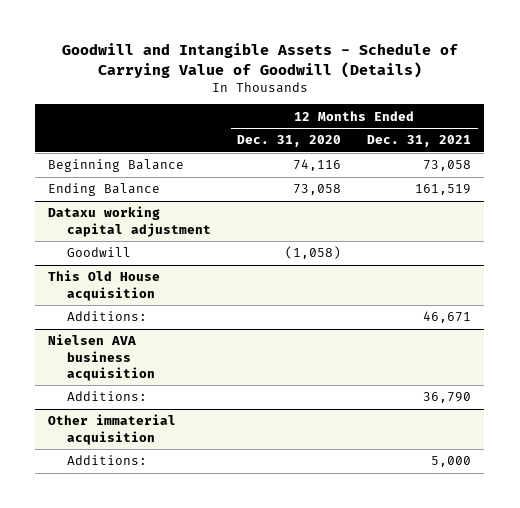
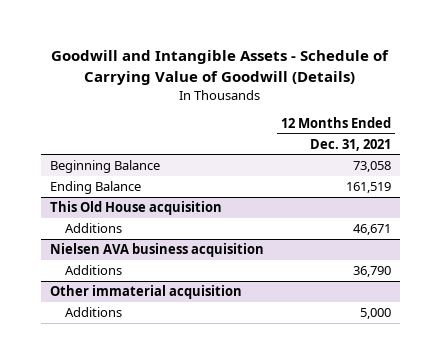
[237,135,342,148] Dec. 31, 2020 -> none
[48,206,212,237] Dataxu working capital adjustment -> none
[67,247,132,258] Goodwill -> none
[67,311,148,322] Additions: -> [65,223,123,234] Additions
[67,391,148,402] Additions: -> [65,265,123,276] Additions
[67,455,148,466] Additions: -> [65,307,123,318] Additions

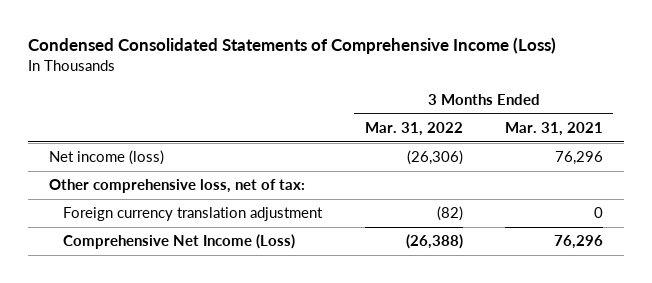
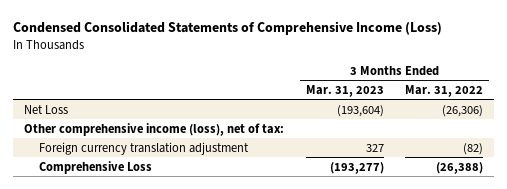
[504,122,603,137] Mar. 31, 2021 -> none
none -> [305,84,384,97] Mar. 31, 2023
[49,150,165,166] Net income (loss) -> [23,104,68,114] Net Loss
[49,179,306,194] Other comprehensive loss, net of tax: -> [23,122,284,136] Other comprehensive income (loss), net of tax:
[63,234,296,250] Comprehensive Net Income (Loss) -> [39,160,153,174] Comprehensive Loss

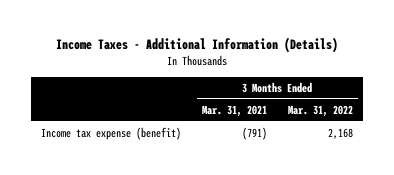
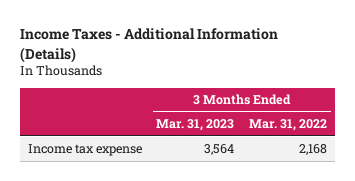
[202,104,268,117] Mar. 31, 2021 -> none
none -> [156,119,235,132] Mar. 31, 2023
[41,127,182,141] Income tax expense (benefit) -> [27,144,142,157] Income tax expense

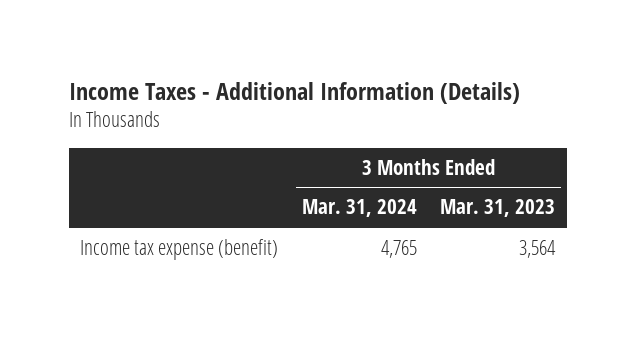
[249,119,328,132] Mar. 31, 2022 -> none
none -> [301,199,417,218] Mar. 31, 2024
[27,144,142,157] Income tax expense -> [80,239,279,261] Income tax expense (benefit)

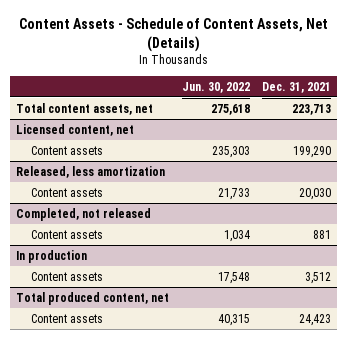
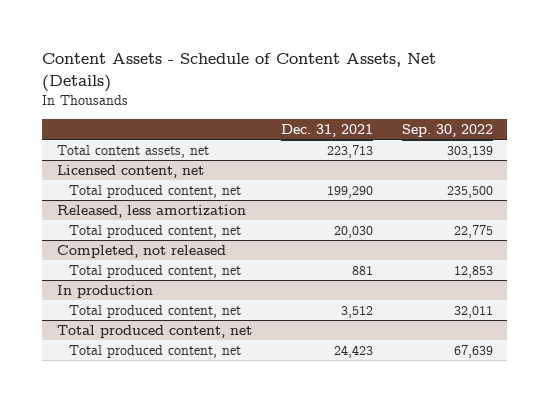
[181,81,250,93] Jun. 30, 2022 -> none
none -> [401,124,493,138] Sep. 30, 2022
[30,145,103,155] Content assets -> [69,184,242,198] Total produced content, net
[30,187,103,197] Content assets -> [69,224,242,238] Total produced content, net
[30,229,103,239] Content assets -> [69,264,242,278] Total produced content, net
[30,271,103,281] Content assets -> [69,304,242,318] Total produced content, net
[30,313,103,323] Content assets -> [69,344,242,358] Total produced content, net

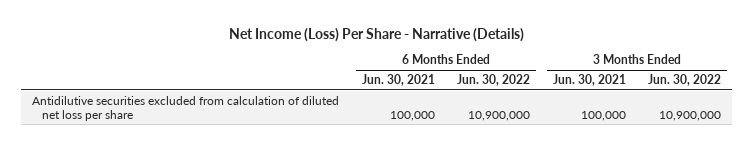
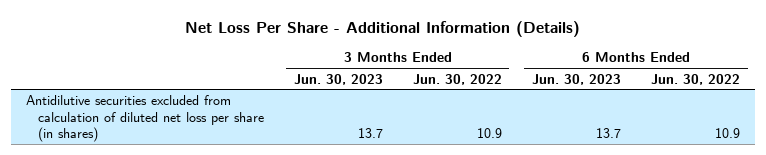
[228,27,524,42] Net Income (Loss) Per Share - Narrative (Details) -> [185,20,581,37] Net Loss Per Share - Additional Information (Details)
[361,74,435,87] Jun. 30, 2021 -> none
[552,74,626,87] Jun. 30, 2021 -> none
none -> [293,73,383,85] Jun. 30, 2023
none -> [531,73,621,85] Jun. 30, 2023
[32,95,340,121] Antidilutive securities excluded from calculation of diluted net loss per share -> [26,95,264,143] Antidilutive securities excluded from calculation of diluted net loss per share (in shares)
[468,110,531,121] 10,900,000 -> [714,128,740,139] 10.9
[659,110,722,121] 10,900,000 -> [476,128,502,139] 10.9

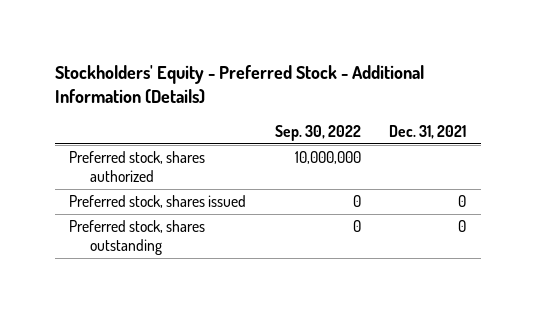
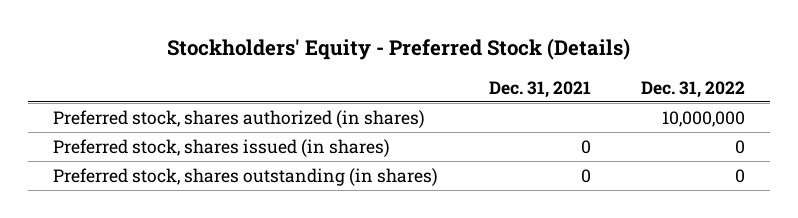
[54,64,424,105] Stockholders' Equity - Preferred Stock - Additional Information (Details) -> [167,38,631,61] Stockholders' Equity - Preferred Stock (Details)
[274,125,361,142] Sep. 30, 2022 -> none
none -> [640,80,745,98] Dec. 31, 2022
[68,151,205,182] Preferred stock, shares authorized -> [53,109,426,128] Preferred stock, shares authorized (in shares)
[68,195,246,209] Preferred stock, shares issued -> [53,138,391,157] Preferred stock, shares issued (in shares)
[68,220,205,255] Preferred stock, shares outstanding -> [53,167,439,186] Preferred stock, shares outstanding (in shares)

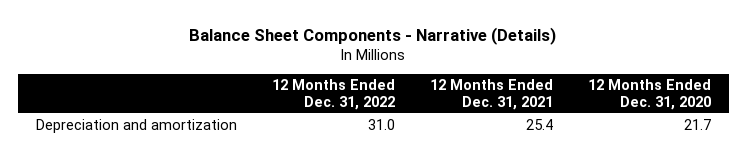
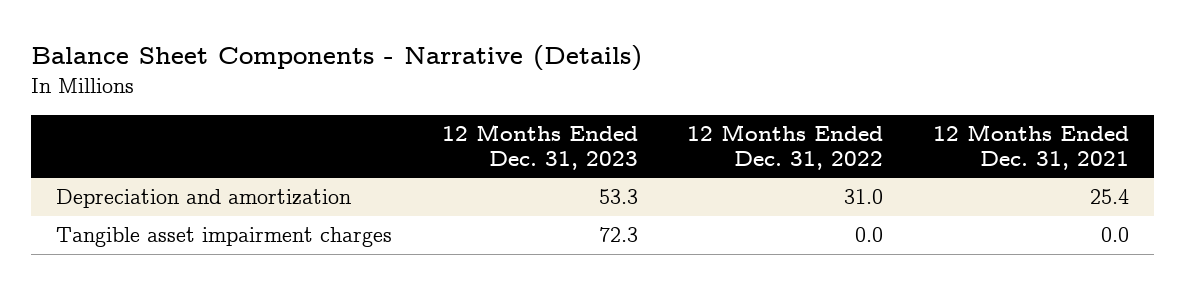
[587,79,711,110] 12 Months Ended Dec. 31, 2020 -> none
none -> [441,123,638,170] 12 Months Ended Dec. 31, 2023
none -> [56,227,393,248] Tangible asset impairment charges

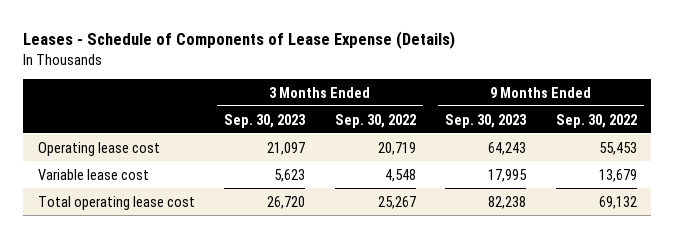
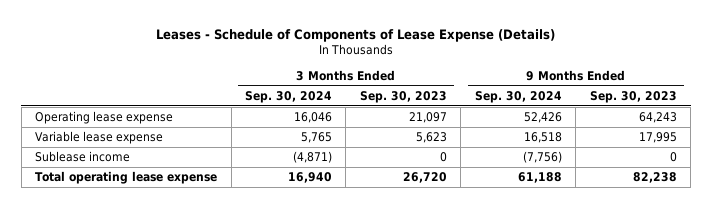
[334,113,416,128] Sep. 30, 2022 -> none
[555,113,637,128] Sep. 30, 2022 -> none
none -> [244,90,332,103] Sep. 30, 2024
none -> [474,90,562,103] Sep. 30, 2024
[37,141,160,156] Operating lease cost -> [35,111,174,125] Operating lease expense
[37,168,149,180] Variable lease cost -> [35,131,164,145] Variable lease expense
none -> [35,151,131,163] Sublease income
[37,195,195,210] Total operating lease cost -> [35,171,218,185] Total operating lease expense

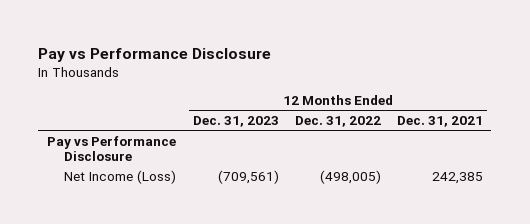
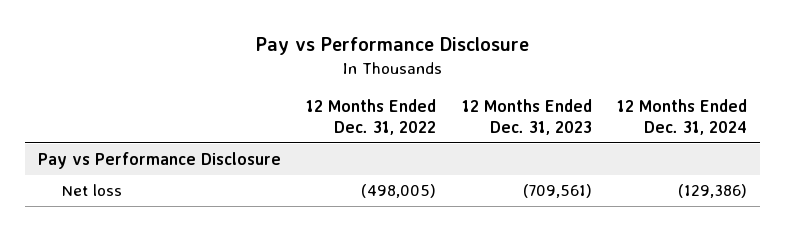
[397,116,484,128] Dec. 31, 2021 -> none
none -> [617,98,748,135] 12 Months Ended Dec. 31, 2024
[64,169,177,184] Net Income (Loss) -> [61,184,122,197] Net loss

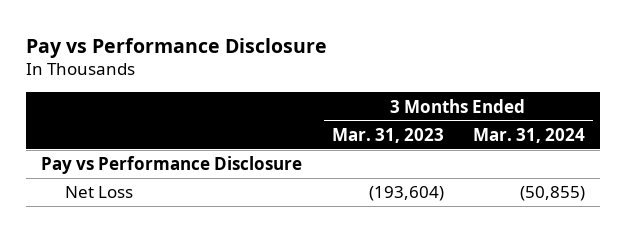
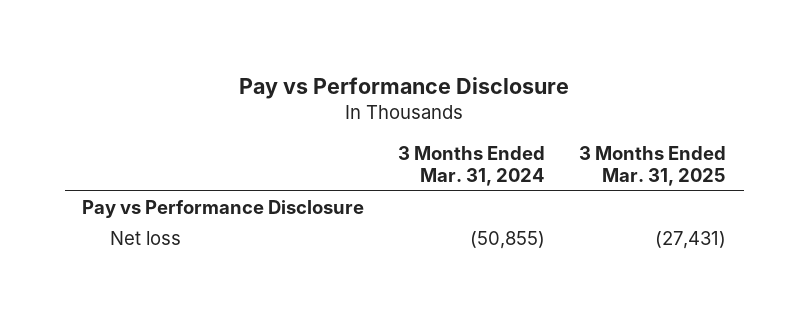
[331,127,444,143] Mar. 31, 2023 -> none
none -> [579,145,727,186] 3 Months Ended Mar. 31, 2025
[64,186,133,199] Net Loss -> [109,231,181,246] Net loss

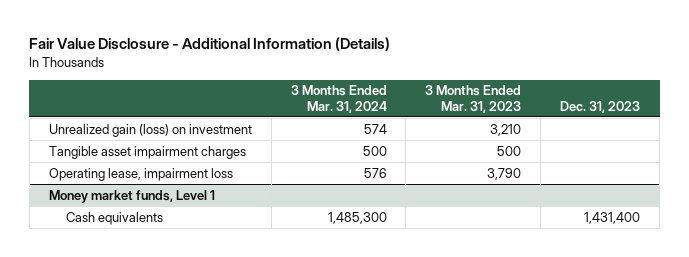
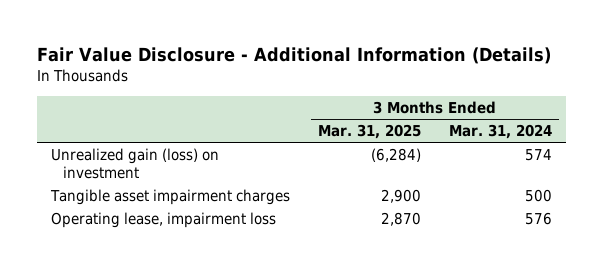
[425,85,522,113] 3 Months Ended Mar. 31, 2023 -> none
[560,100,641,113] Dec. 31, 2023 -> none
none -> [317,124,421,140] Mar. 31, 2025
[48,189,215,203] Money market funds, Level 1 -> none
[66,211,164,225] Cash equivalents -> none

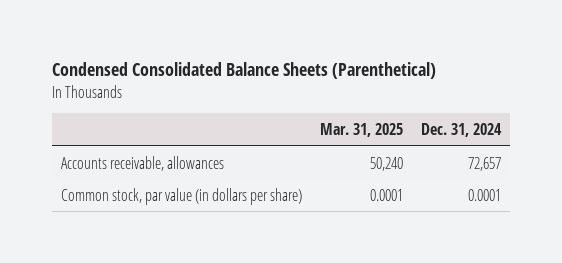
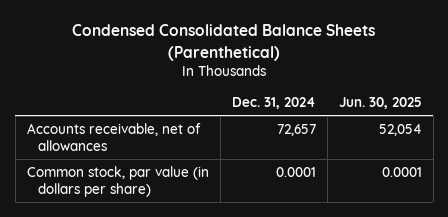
[319,123,403,138] Mar. 31, 2025 -> none
none -> [338,97,422,110] Jun. 30, 2025
[60,155,224,171] Accounts receivable, allowances -> [26,122,201,151] Accounts receivable, net of allowances

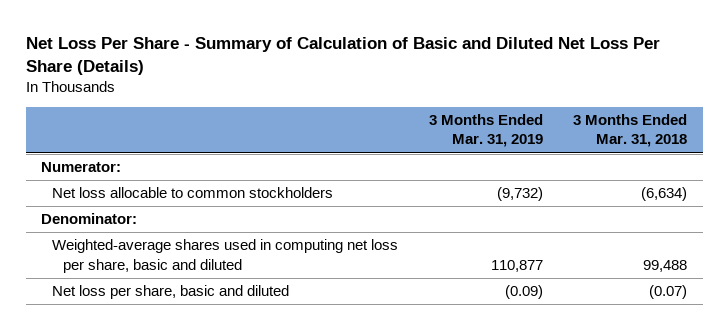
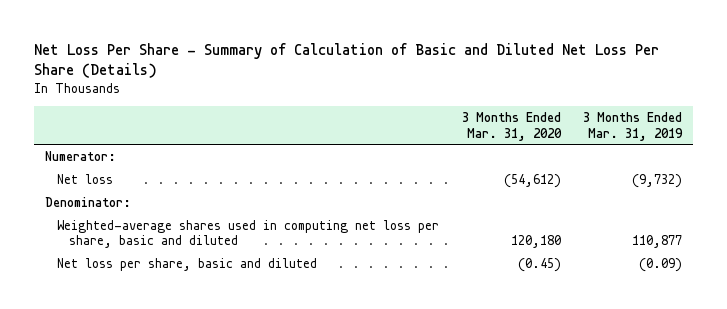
[573,114,688,148] 3 Months Ended Mar. 31, 2018 -> none
none -> [461,112,562,141] 3 Months Ended Mar. 31, 2020
[51,187,333,199] Net loss allocable to common stockholders -> [57,173,114,184] Net loss

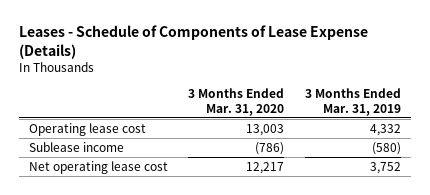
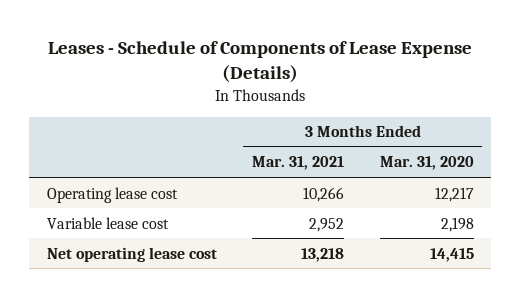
[304,87,401,116] 3 Months Ended Mar. 31, 2019 -> none
none -> [252,156,345,171] Mar. 31, 2021
[28,141,124,152] Sublease income -> none
[246,123,285,136] 13,003 -> [434,186,474,202] 12,217
none -> [46,216,169,229] Variable lease cost
[246,161,285,174] 12,217 -> [429,247,474,262] 14,415

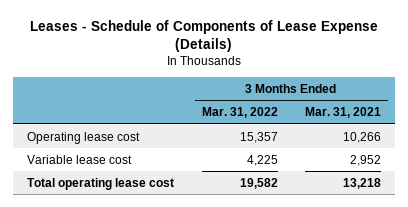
[379,156,474,171] Mar. 31, 2020 -> none
none -> [201,107,278,119] Mar. 31, 2022
[46,246,217,262] Net operating lease cost -> [26,177,174,190] Total operating lease cost

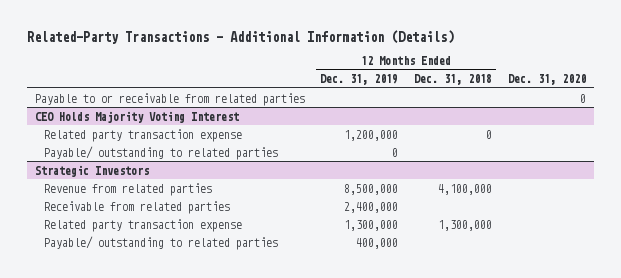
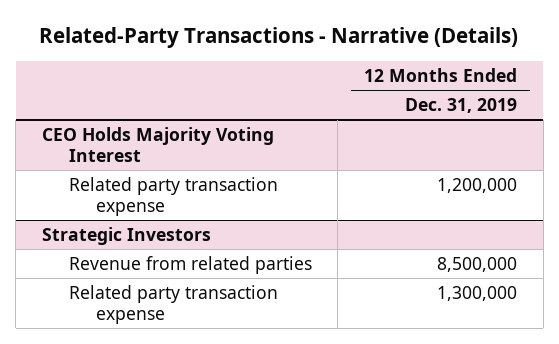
[26,29,454,44] Related-Party Transactions - Additional Information (Details) -> [39,27,519,49] Related-Party Transactions - Narrative (Details)
[414,73,493,85] Dec. 31, 2018 -> none
[508,73,587,85] Dec. 31, 2020 -> none
[34,92,305,106] Payable to or receivable from related parties -> none
[44,145,279,160] Payable/ outstanding to related parties -> none
[44,200,231,214] Receivable from related parties -> none
[44,235,279,250] Payable/ outstanding to related parties -> none

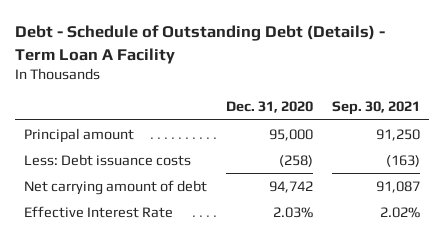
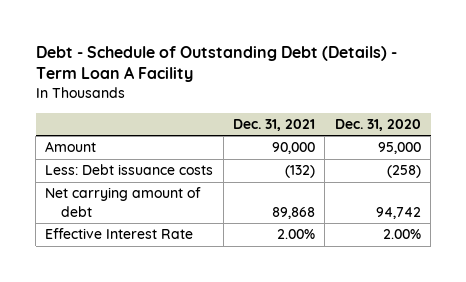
[331,101,420,116] Sep. 30, 2021 -> none
none -> [233,118,316,131] Dec. 31, 2021
[24,127,135,143] Principal amount -> [45,141,97,153] Amount
[272,206,313,218] 2.03% -> [382,229,421,240] 2.00%

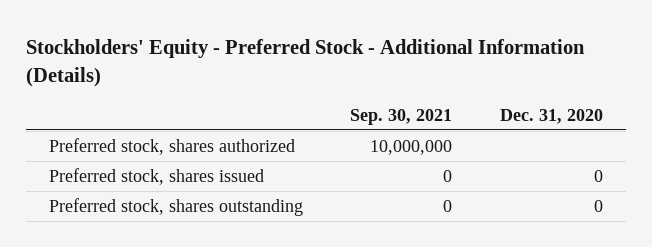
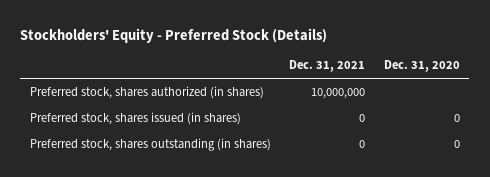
[25,38,585,87] Stockholders' Equity - Preferred Stock - Additional Information (Details) -> [20,27,328,43] Stockholders' Equity - Preferred Stock (Details)
[350,108,453,125] Sep. 30, 2021 -> none
none -> [289,60,366,73] Dec. 31, 2021
[49,137,296,155] Preferred stock, shares authorized -> [29,85,264,99] Preferred stock, shares authorized (in shares)
[49,167,265,185] Preferred stock, shares issued -> [29,111,241,125] Preferred stock, shares issued (in shares)
[49,197,304,216] Preferred stock, shares outstanding -> [29,137,271,151] Preferred stock, shares outstanding (in shares)

